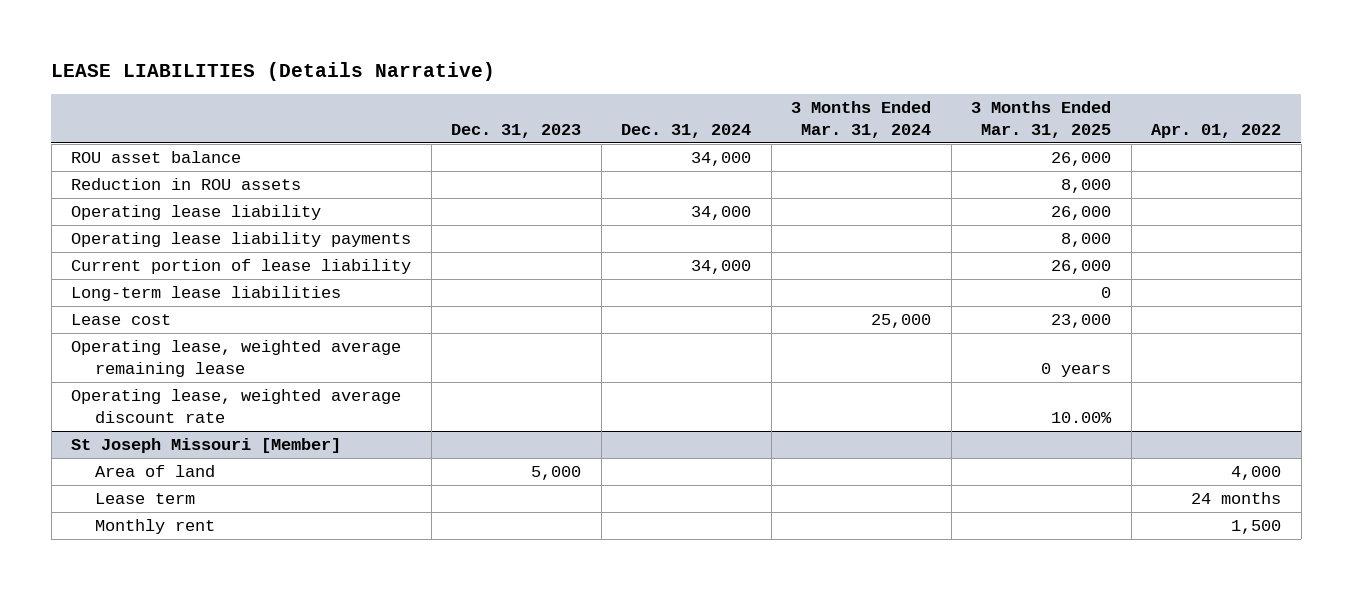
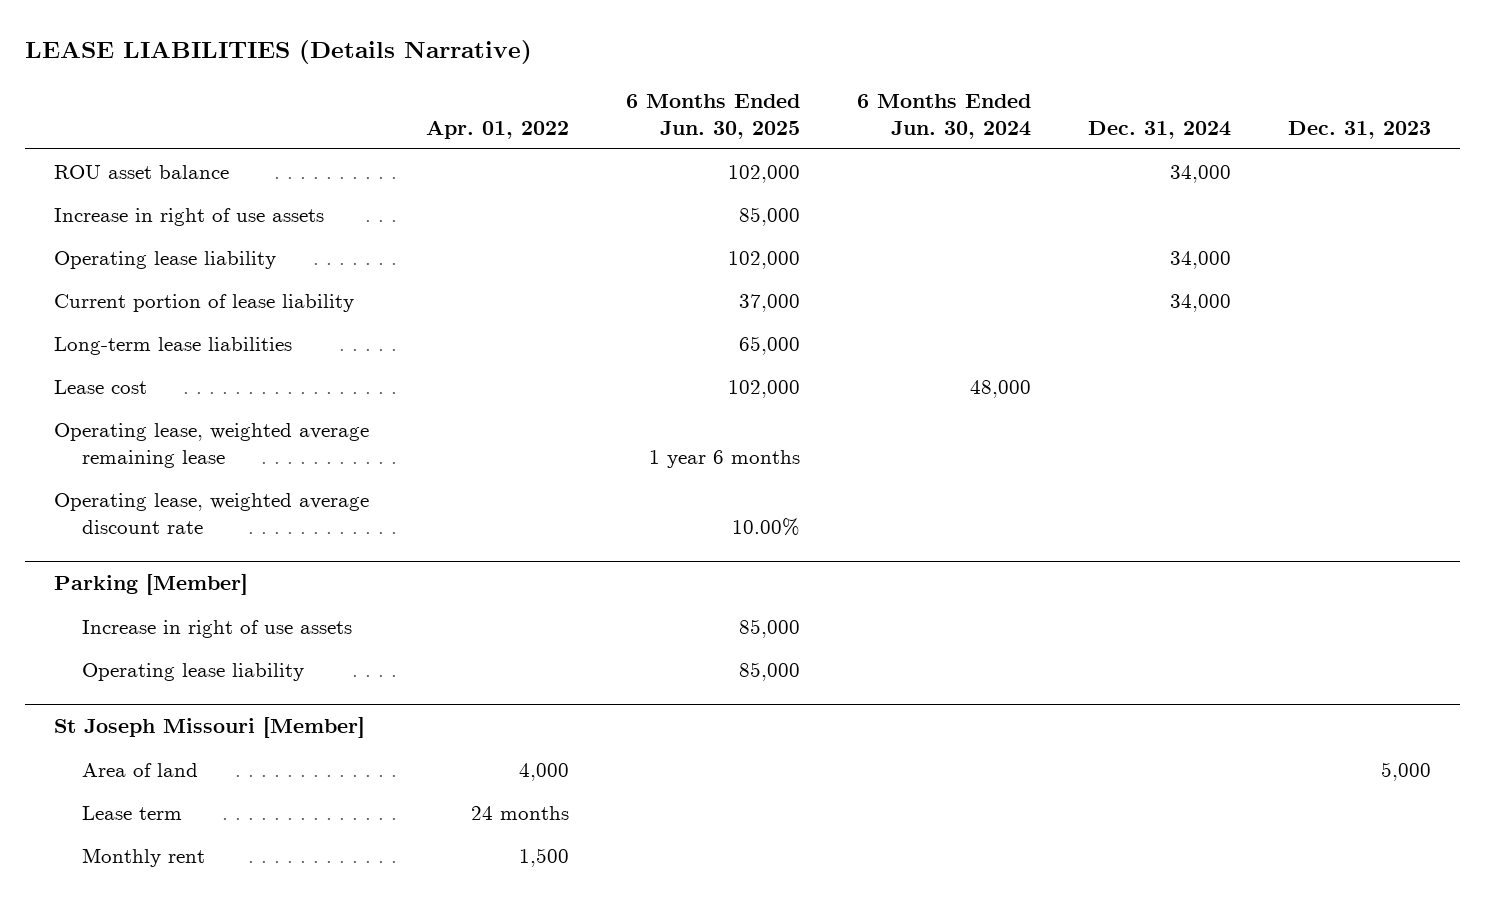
[791,101,932,138] 3 Months Ended Mar. 31, 2024 -> none
[971,101,1112,138] 3 Months Ended Mar. 31, 2025 -> none
none -> [625,93,800,139] 6 Months Ended Jun. 30, 2025
none -> [857,93,1032,139] 6 Months Ended Jun. 30, 2024
[71,177,302,190] Reduction in ROU assets -> [53,207,324,226] Increase in right of use assets
[71,231,412,247] Operating lease liability payments -> none
none -> [53,574,248,596] Parking [Member]
none -> [81,619,352,638] Increase in right of use assets
none -> [81,662,304,681] Operating lease liability

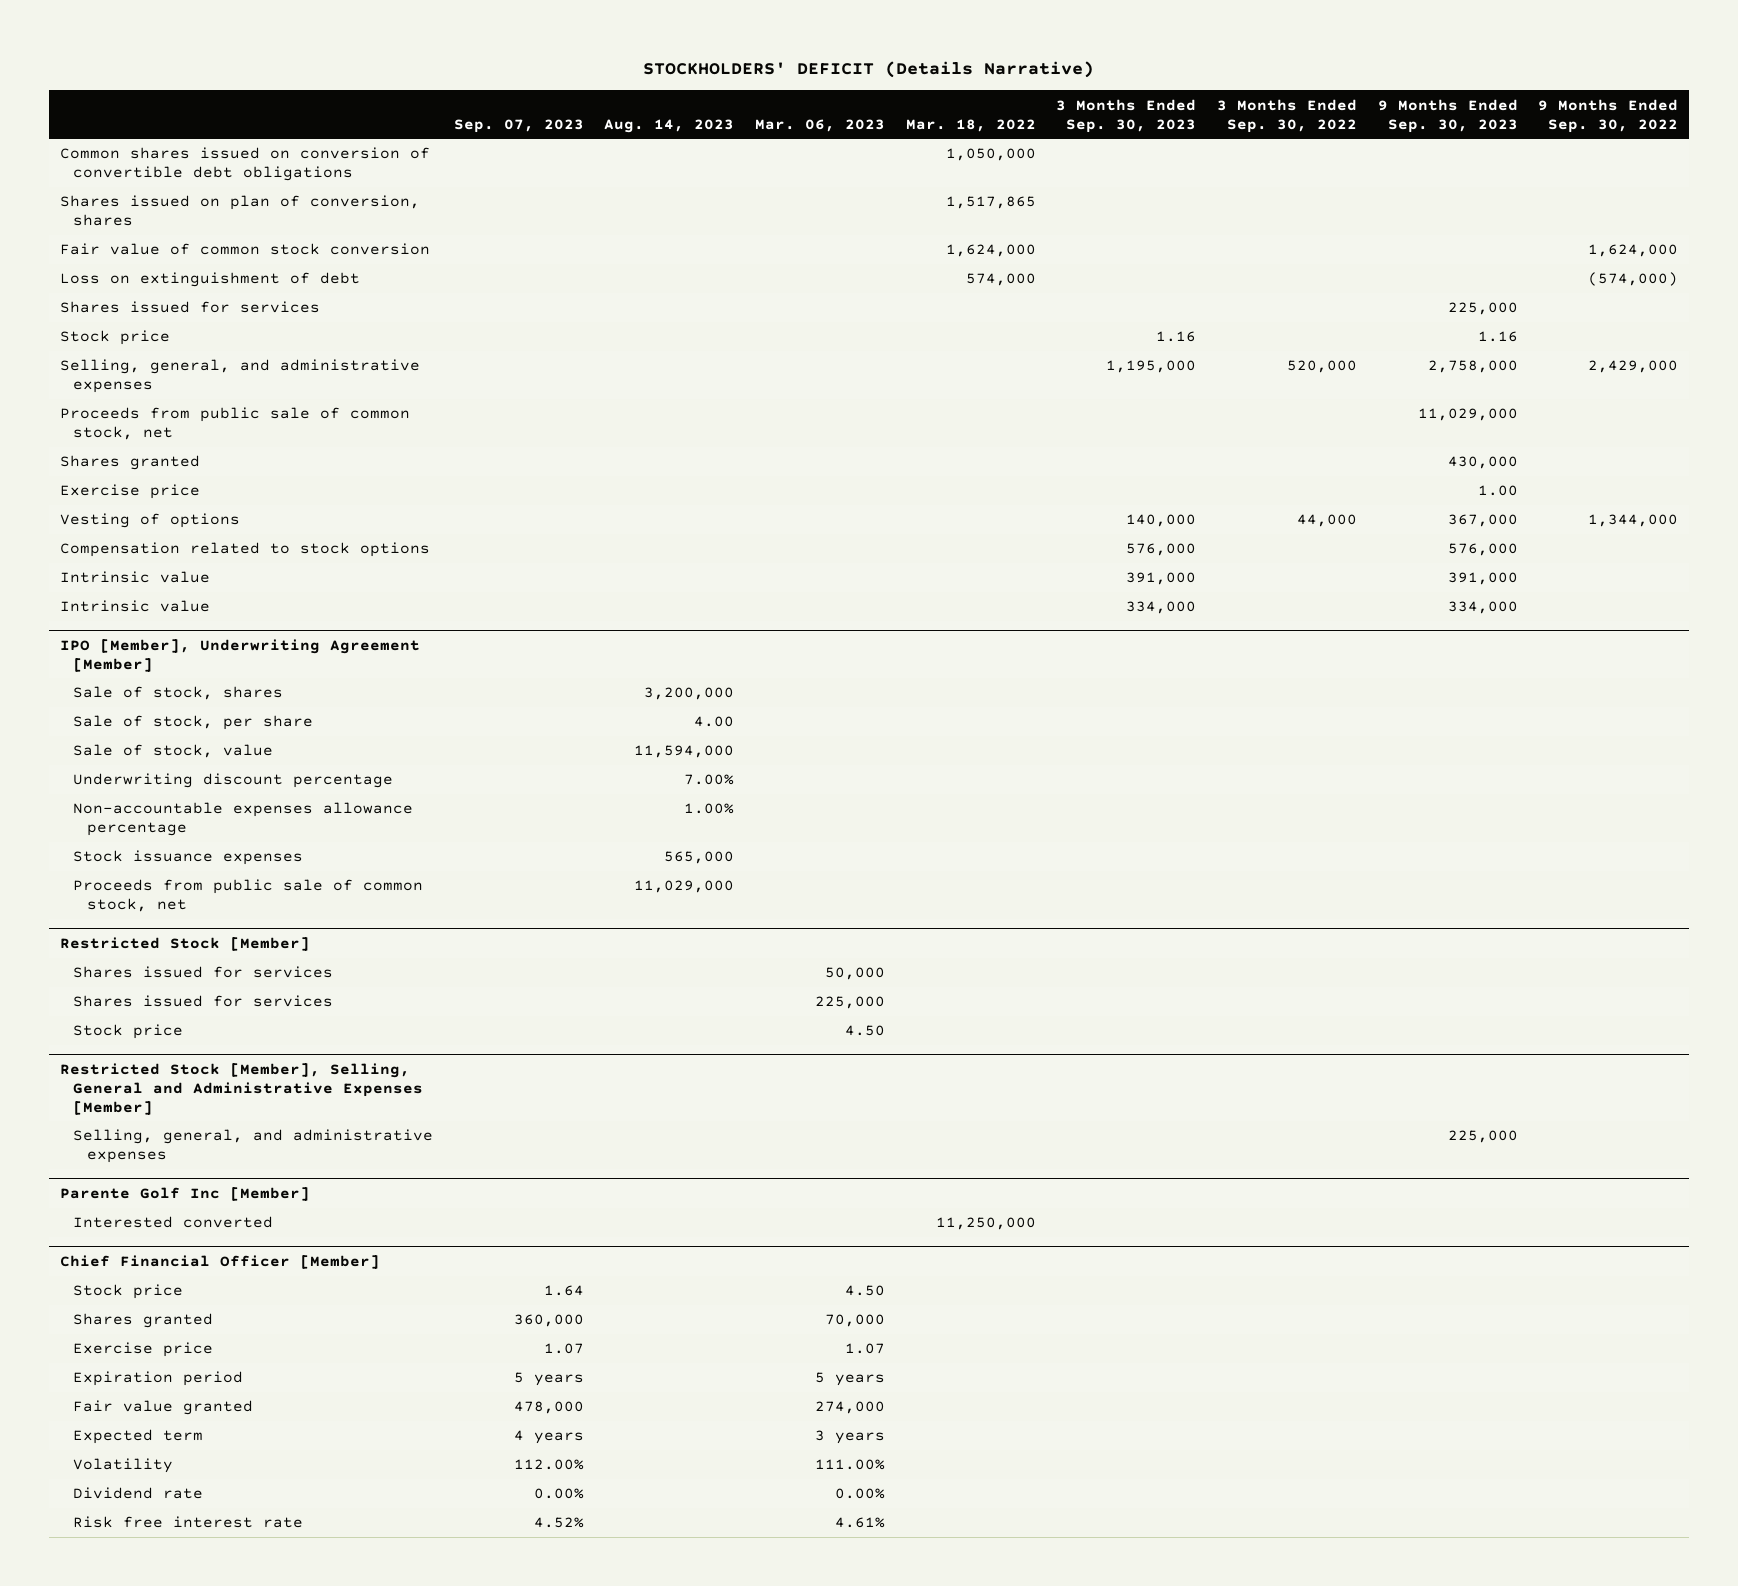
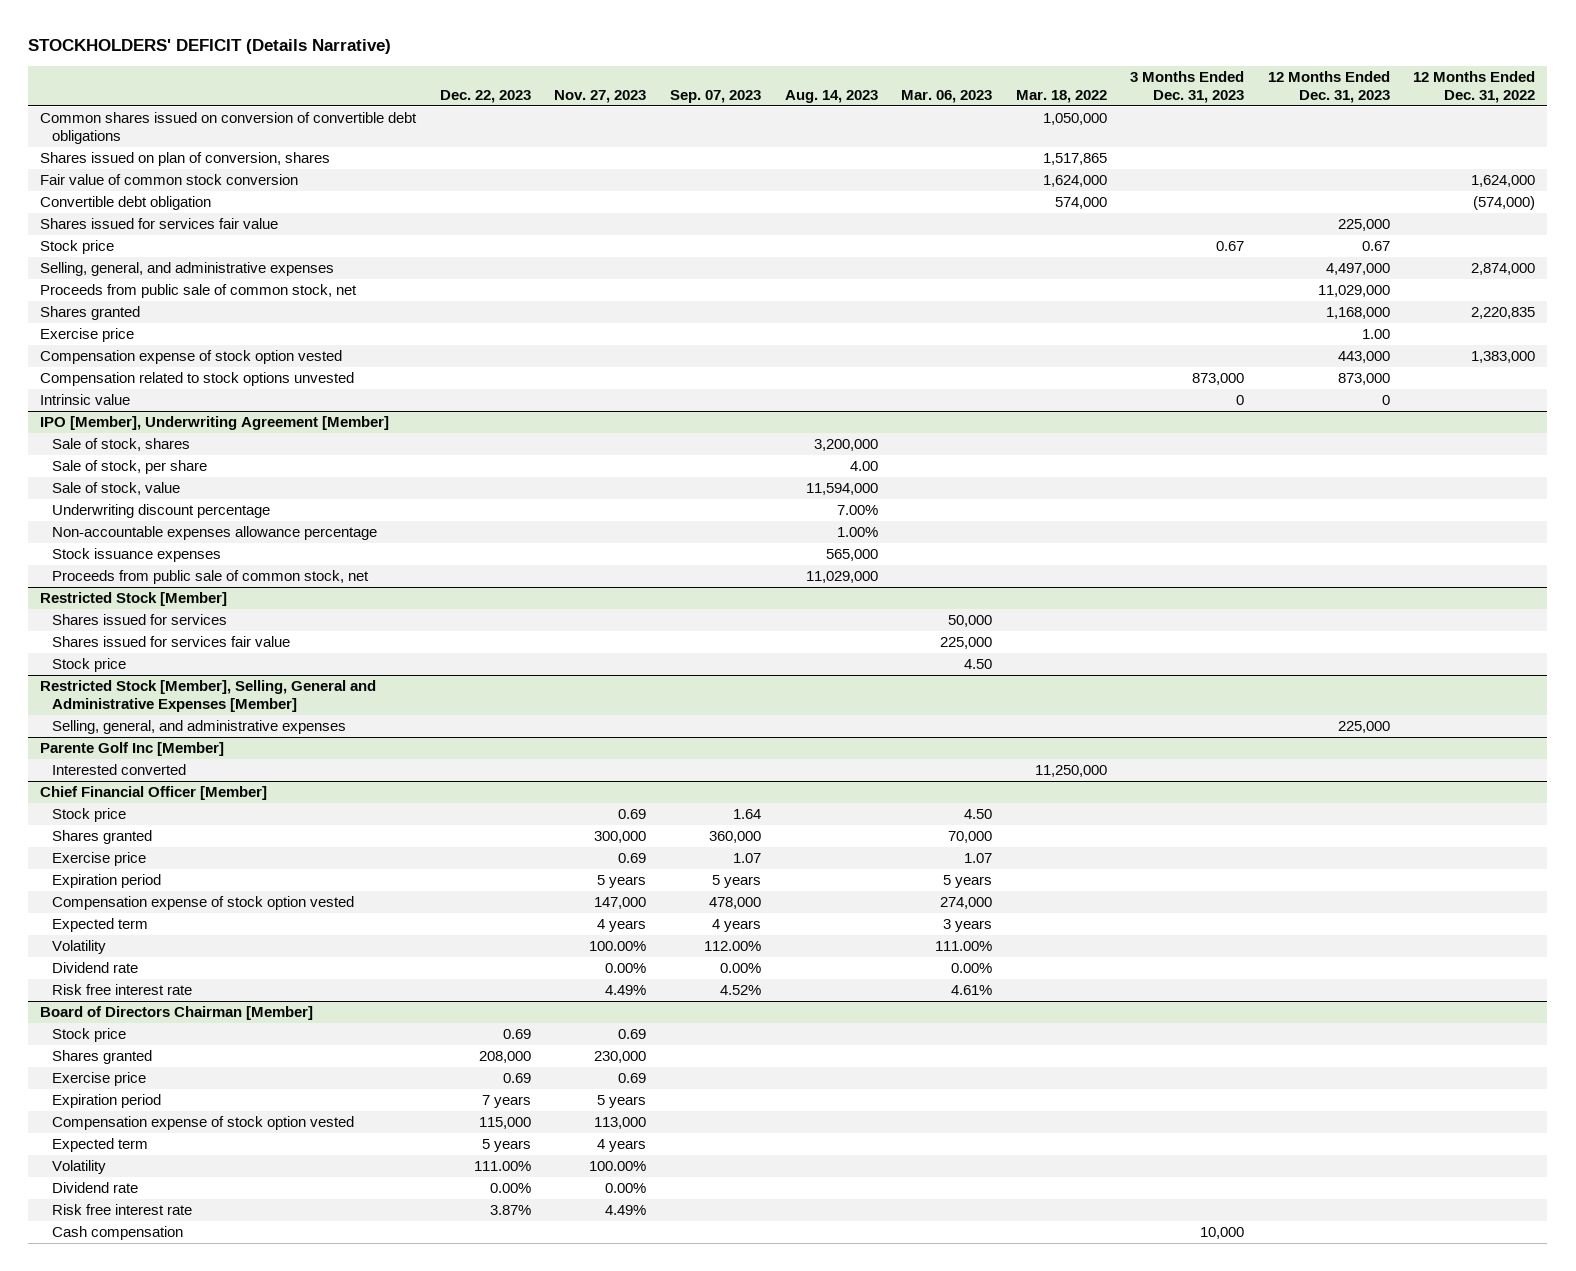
[1056,98,1197,133] 3 Months Ended Sep. 30, 2023 -> none
[1216,98,1357,133] 3 Months Ended Sep. 30, 2022 -> none
[1377,98,1518,133] 9 Months Ended Sep. 30, 2023 -> none
[1538,98,1679,133] 9 Months Ended Sep. 30, 2022 -> none
none -> [439,89,531,103] Dec. 22, 2023
none -> [554,89,647,103] Nov. 27, 2023
none -> [1130,71,1245,103] 3 Months Ended Dec. 31, 2023
none -> [1267,71,1390,103] 12 Months Ended Dec. 31, 2023
none -> [1413,71,1536,103] 12 Months Ended Dec. 31, 2022
[59,272,360,288] Loss on extinguishment of debt -> [40,196,212,211] Convertible debt obligation
[59,301,320,314] Shares issued for services -> [40,218,279,230] Shares issued for services fair value
[59,513,240,529] Vesting of options -> none
[59,571,210,584] Intrinsic value -> none
none -> [40,350,343,365] Compensation expense of stock option vested
[59,542,430,558] Compensation related to stock options -> [40,372,355,387] Compensation related to stock options unvested
[73,995,334,1008] Shares issued for services -> [51,636,290,648] Shares issued for services fair value
[73,1400,254,1416] Fair value granted -> [51,896,354,911] Compensation expense of stock option vested
none -> [40,1006,314,1021] Board of Directors Chairman [Member]
none -> [51,1028,126,1043] Stock price
none -> [51,1050,152,1065] Shares granted
none -> [51,1072,146,1087] Exercise price
none -> [51,1094,161,1109] Expiration period
none -> [51,1116,354,1131] Compensation expense of stock option vested
none -> [51,1138,148,1153] Expected term
none -> [51,1160,106,1175] Volatility
none -> [51,1182,138,1194] Dividend rate
none -> [51,1204,192,1216] Risk free interest rate
none -> [51,1226,183,1241] Cash compensation

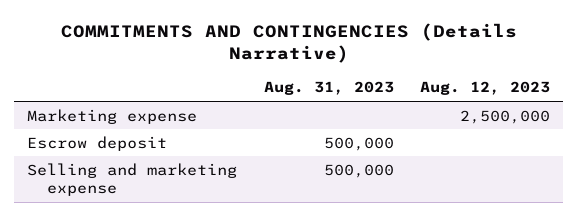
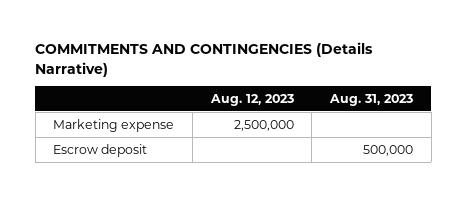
[27,162,238,197] Selling and marketing expense -> none

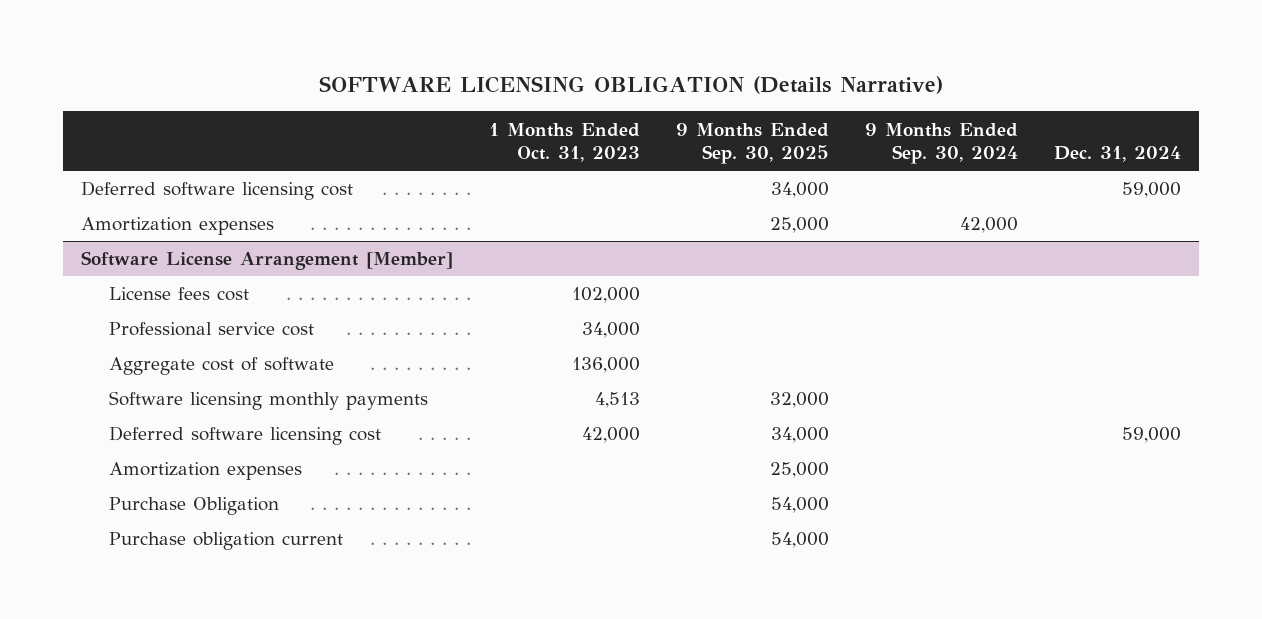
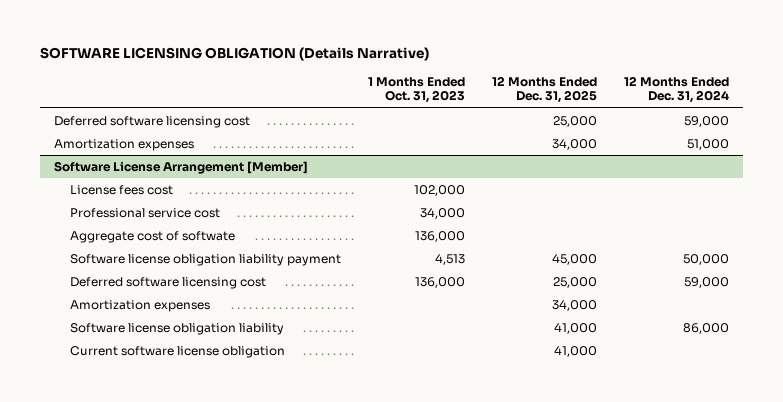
[676,122,830,165] 9 Months Ended Sep. 30, 2025 -> none
[865,122,1019,165] 9 Months Ended Sep. 30, 2024 -> none
[1054,146,1182,163] Dec. 31, 2024 -> none
none -> [492,76,598,104] 12 Months Ended Dec. 31, 2025
none -> [624,76,730,104] 12 Months Ended Dec. 31, 2024
[108,391,428,411] Software licensing monthly payments -> [69,253,341,266] Software license obligation liability payment
[581,427,640,444] 42,000 -> [414,276,465,288] 136,000
[108,497,279,516] Purchase Obligation -> [69,322,284,335] Software license obligation liability
[108,532,343,551] Purchase obligation current -> [69,345,285,358] Current software license obligation

